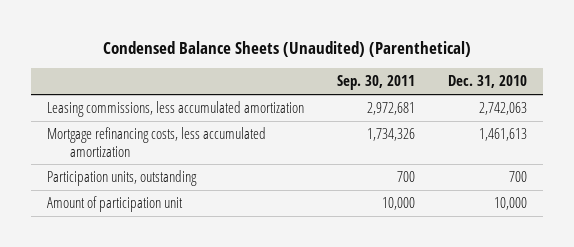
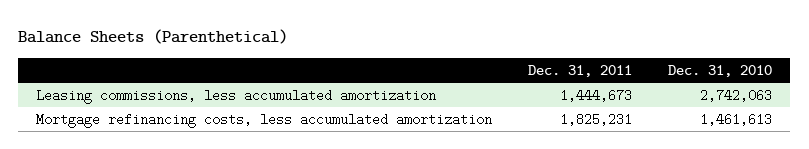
[102,40,471,57] Condensed Balance Sheets (Unaudited) (Parenthetical) -> [18,29,289,45] Balance Sheets (Parenthetical)
[336,75,415,91] Sep. 30, 2011 -> none
none -> [528,64,633,77] Dec. 31, 2011
[47,170,198,187] Participation units, outstanding -> none
[47,196,184,213] Amount of participation unit -> none

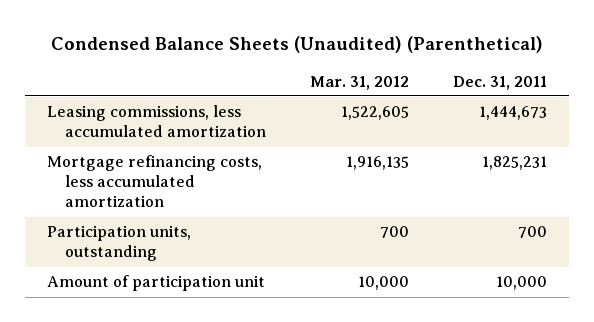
[18,29,289,45] Balance Sheets (Parenthetical) -> [50,35,543,53] Condensed Balance Sheets (Unaudited) (Parenthetical)
[668,64,773,77] Dec. 31, 2010 -> none
none -> [309,75,409,90] Mar. 31, 2012
none -> [46,225,191,262] Participation units, outstanding
none -> [46,275,265,292] Amount of participation unit

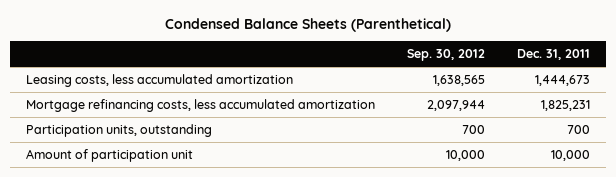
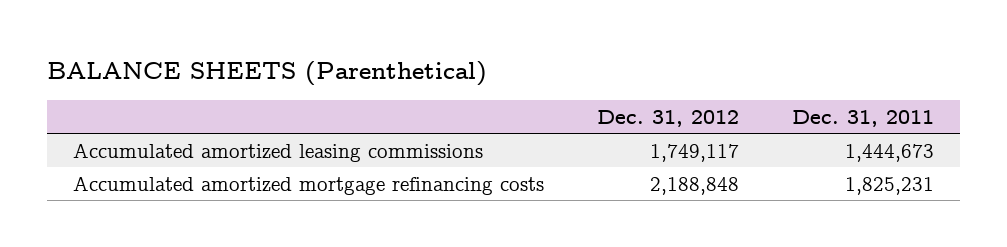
[164,18,451,33] Condensed Balance Sheets (Parenthetical) -> [46,61,487,87] BALANCE SHEETS (Parenthetical)
[406,49,485,62] Sep. 30, 2012 -> none
none -> [596,109,739,127] Dec. 31, 2012
[25,123,212,137] Participation units, outstanding -> none
[25,148,193,162] Amount of participation unit -> none
[25,73,293,87] Leasing costs, less accumulated amortization -> [72,142,483,162] Accumulated amortized leasing commissions
[25,98,375,112] Mortgage refinancing costs, less accumulated amortization -> [72,175,544,195] Accumulated amortized mortgage refinancing costs

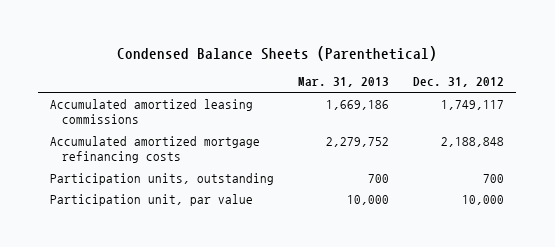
[46,61,487,87] BALANCE SHEETS (Parenthetical) -> [117,46,438,62] Condensed Balance Sheets (Parenthetical)
[791,109,934,127] Dec. 31, 2011 -> none
none -> [298,77,390,88] Mar. 31, 2013
none -> [50,172,275,185] Participation units, outstanding
none -> [50,193,254,206] Participation unit, par value

